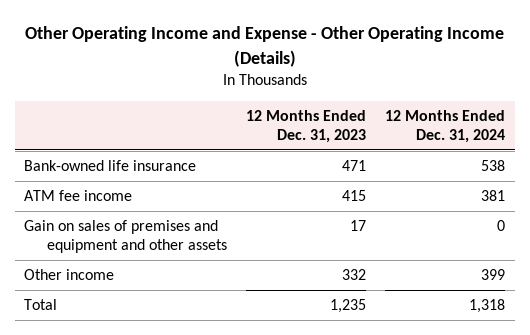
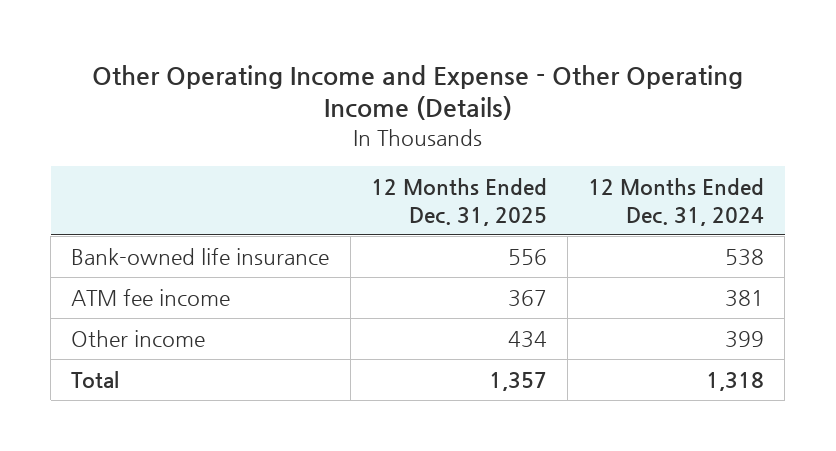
[246,110,367,144] 12 Months Ended Dec. 31, 2023 -> none
none -> [370,178,547,226] 12 Months Ended Dec. 31, 2025
[24,220,228,253] Gain on sales of premises and equipment and other assets -> none

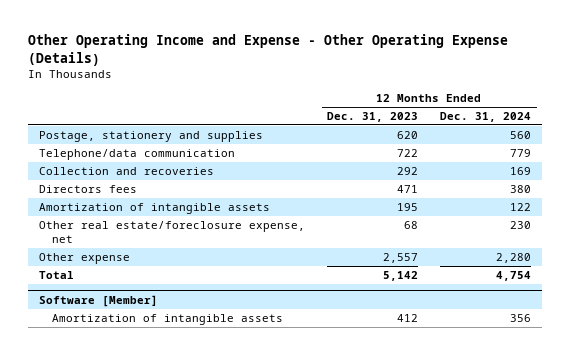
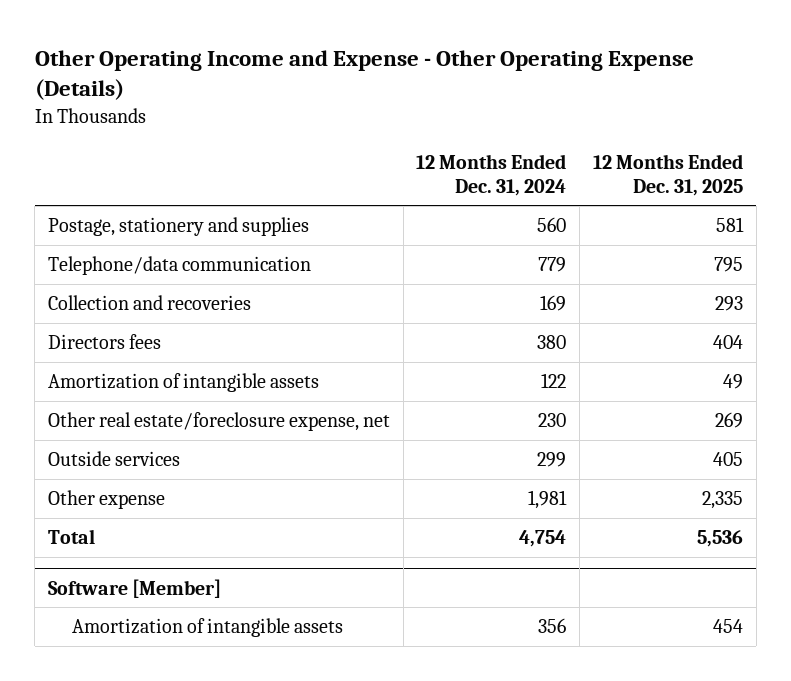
[327,112,419,123] Dec. 31, 2023 -> none
none -> [592,154,743,196] 12 Months Ended Dec. 31, 2025
none -> [48,451,181,467] Outside services
[496,253,532,264] 2,280 -> [528,490,568,510] 1,981

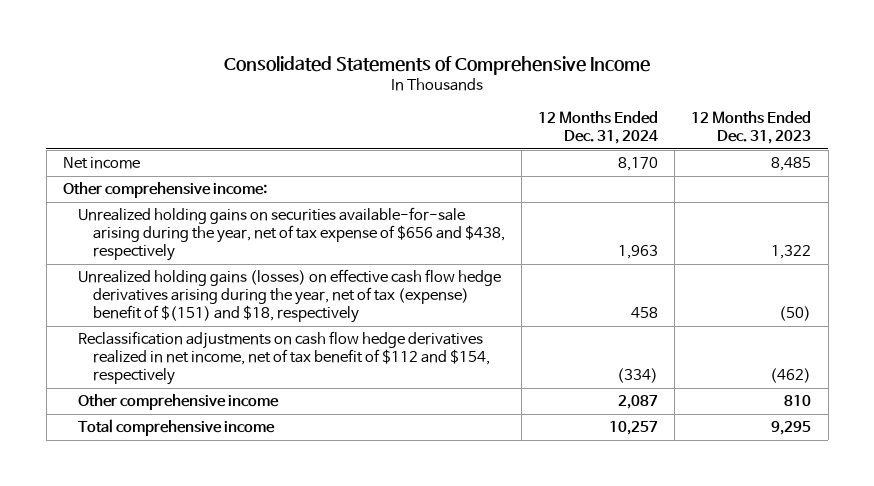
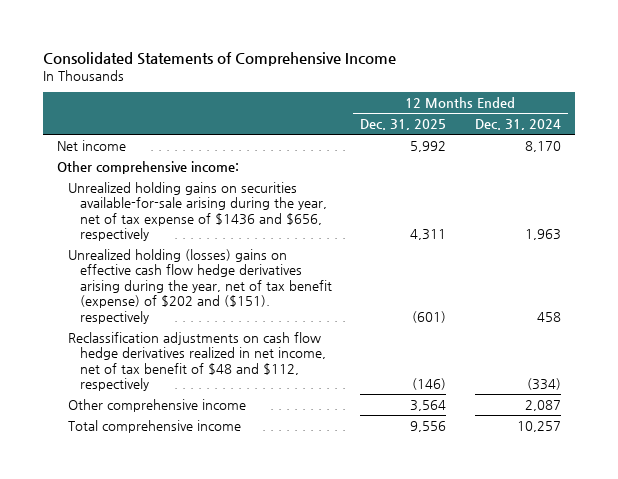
[691,111,812,145] 12 Months Ended Dec. 31, 2023 -> none
none -> [360,119,447,131] Dec. 31, 2025
[78,207,506,262] Unrealized holding gains on securities available-for-sale arising during the year, net of tax expense of $656 and $438, respectively -> [68,181,327,242] Unrealized holding gains on securities available-for-sale arising during the year, net of tax expense of $1436 and $656, respectively
[78,269,502,324] Unrealized holding gains (losses) on effective cash flow hedge derivatives arising during the year, net of tax (expense) benefit of $(151) and $18, respectively -> [68,248,332,324] Unrealized holding (losses) gains on effective cash flow hedge derivatives arising during the year, net of tax benefit (expense) of $202 and ($151). respectively
[78,331,491,386] Reclassification adjustments on cash flow hedge derivatives realized in net income, net of tax benefit of $112 and $154, respectively -> [68,331,326,392] Reclassification adjustments on cash flow hedge derivatives realized in net income, net of tax benefit of $48 and $112, respectively

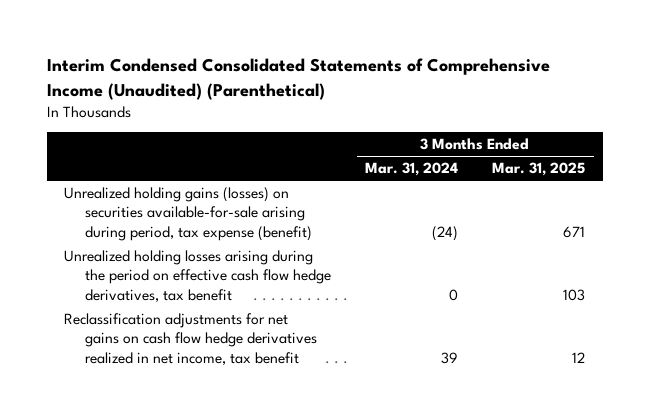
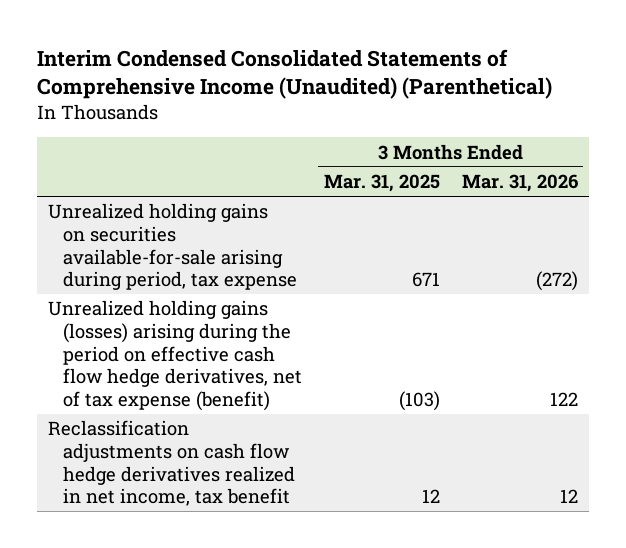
[365,162,459,177] Mar. 31, 2024 -> none
none -> [461,174,578,193] Mar. 31, 2026
[64,187,313,241] Unrealized holding gains (losses) on securities available-for-sale arising during period, tax expense (benefit) -> [48,203,297,291] Unrealized holding gains on securities available-for-sale arising during period, tax expense
[64,250,332,302] Unrealized holding losses arising during the period on effective cash flow hedge derivatives, tax benefit -> [48,300,302,411] Unrealized holding gains (losses) arising during the period on effective cash flow hedge derivatives, net of tax expense (benefit)
[563,288,586,301] 103 -> [398,390,440,411] (103)
[64,313,318,365] Reclassification adjustments for net gains on cash flow hedge derivatives realized in net income, tax benefit -> [48,420,295,507] Reclassification adjustments on cash flow hedge derivatives realized in net income, tax benefit

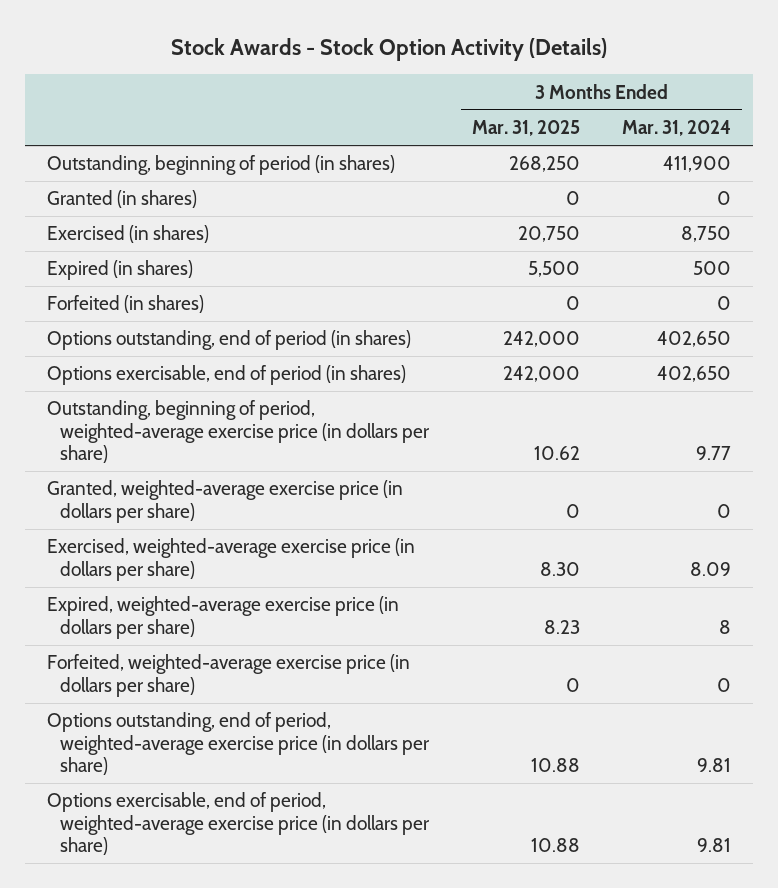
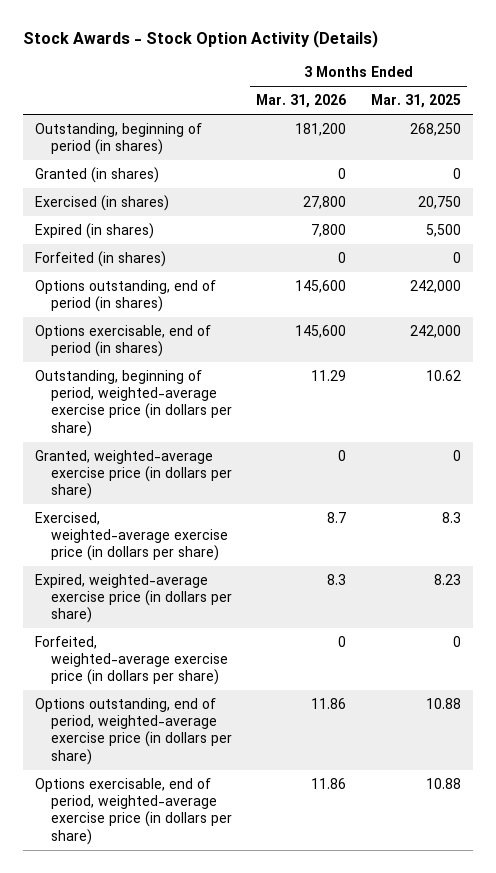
[622,120,732,137] Mar. 31, 2024 -> none
none -> [256,94,347,109] Mar. 31, 2026
[539,561,580,576] 8.30 -> [441,511,461,523] 8.3

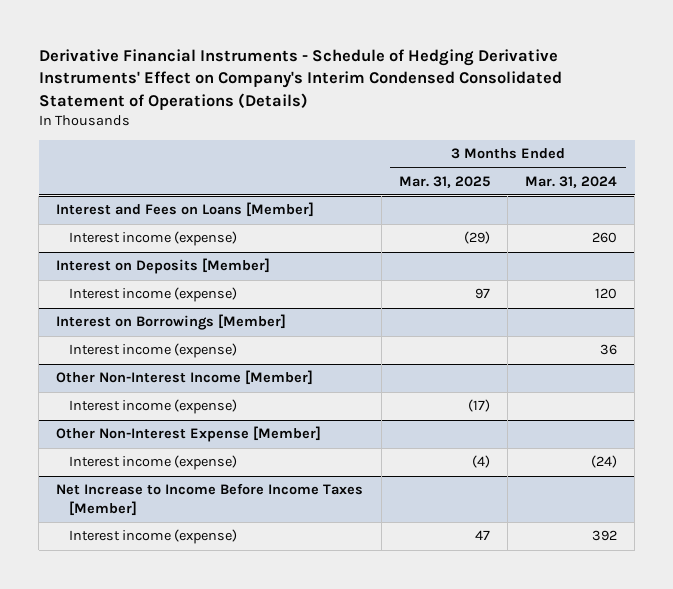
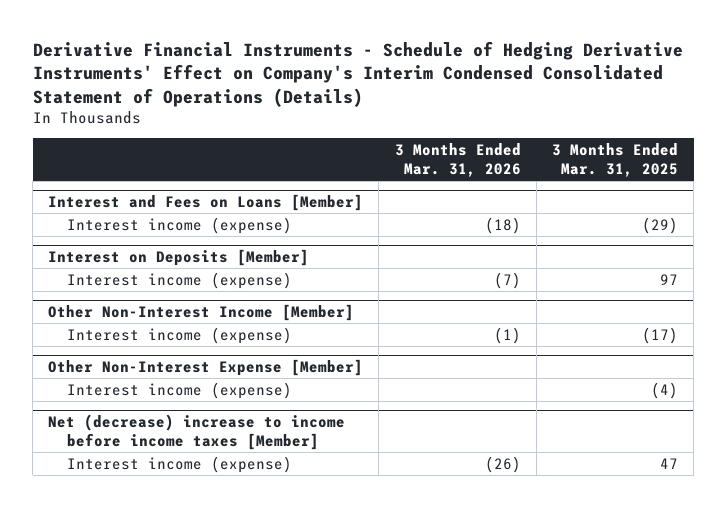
[525,175,618,188] Mar. 31, 2024 -> none
none -> [394,142,521,177] 3 Months Ended Mar. 31, 2026
[56,314,287,331] Interest on Borrowings [Member] -> none
[68,343,237,359] Interest income (expense) -> none
[56,483,364,517] Net Increase to Income Before Income Taxes [Member] -> [48,414,346,451] Net (decrease) increase to income before income taxes [Member]

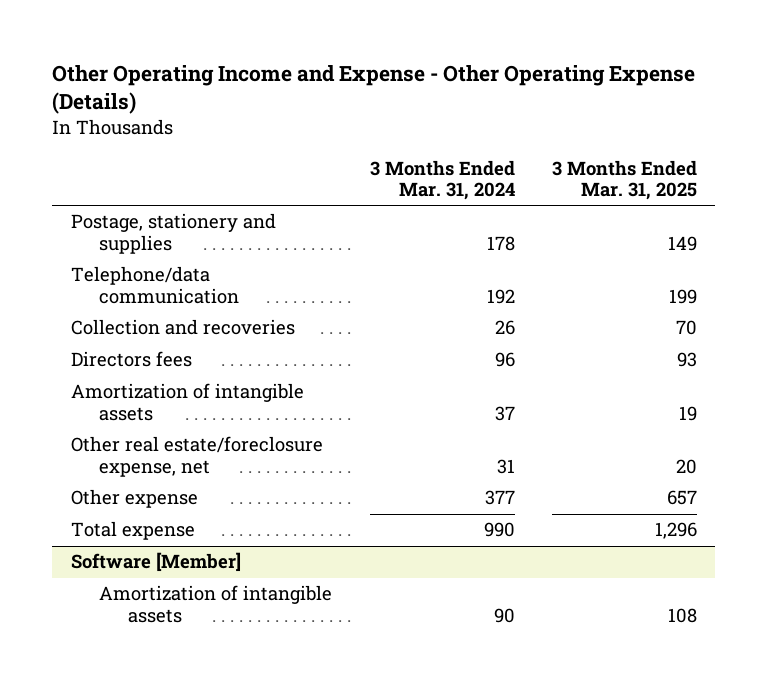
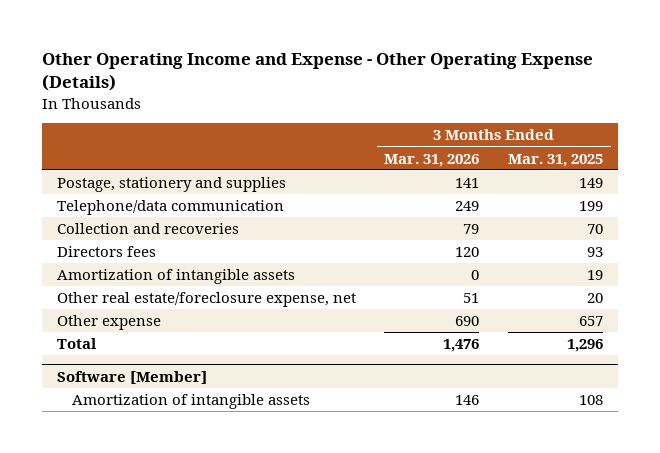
[369,159,515,201] 3 Months Ended Mar. 31, 2024 -> none
none -> [384,153,480,167] Mar. 31, 2026
[70,521,195,541] Total expense -> [56,337,97,349] Total

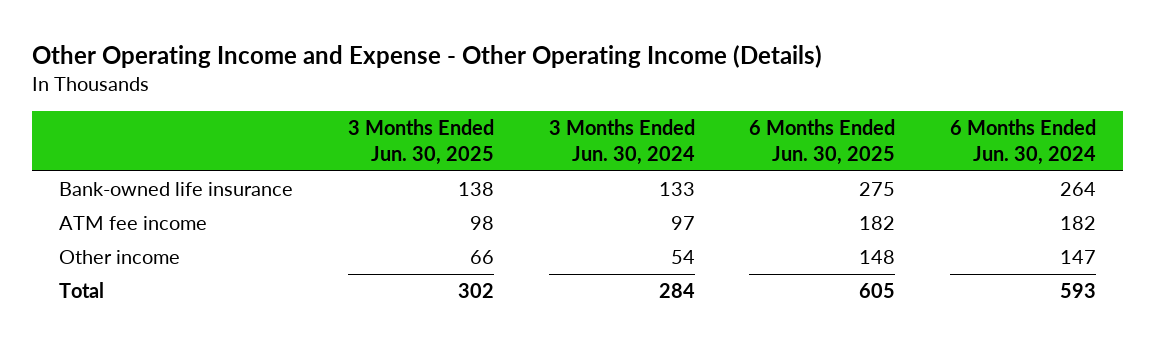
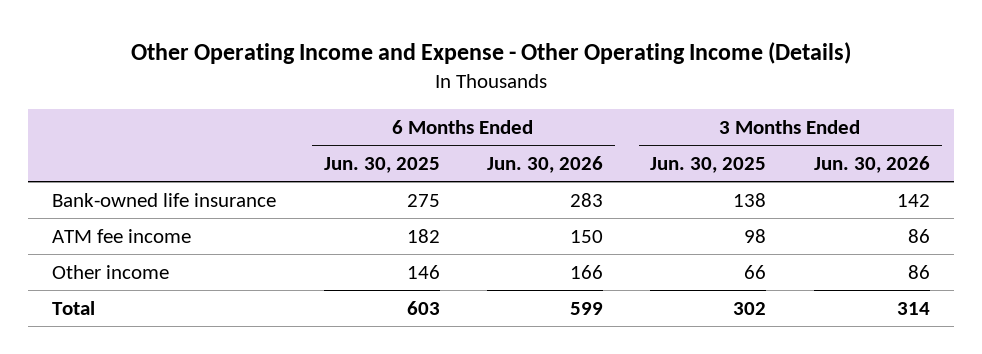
[548,119,695,165] 3 Months Ended Jun. 30, 2024 -> none
[949,119,1096,165] 6 Months Ended Jun. 30, 2024 -> none
none -> [486,156,603,174] Jun. 30, 2026
none -> [813,156,930,174] Jun. 30, 2026
[859,250,896,265] 148 -> [406,264,440,279] 146
[859,283,896,299] 605 -> [406,300,440,315] 603

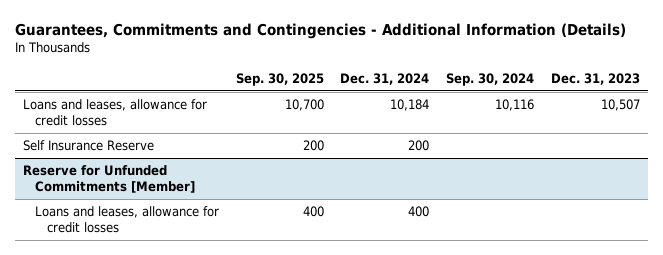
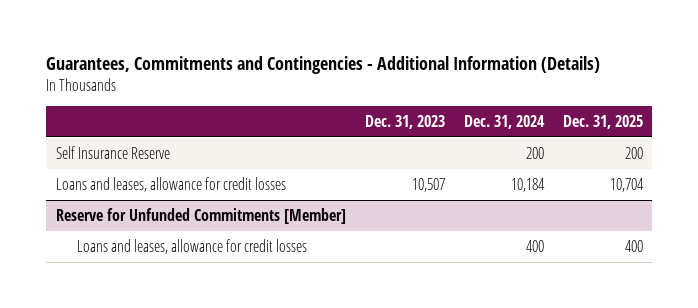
[235,72,324,86] Sep. 30, 2025 -> none
[445,72,534,86] Sep. 30, 2024 -> none
none -> [562,115,643,130] Dec. 31, 2025
[23,99,208,126] Loans and leases, allowance for credit losses -> [55,176,286,192] Loans and leases, allowance for credit losses

